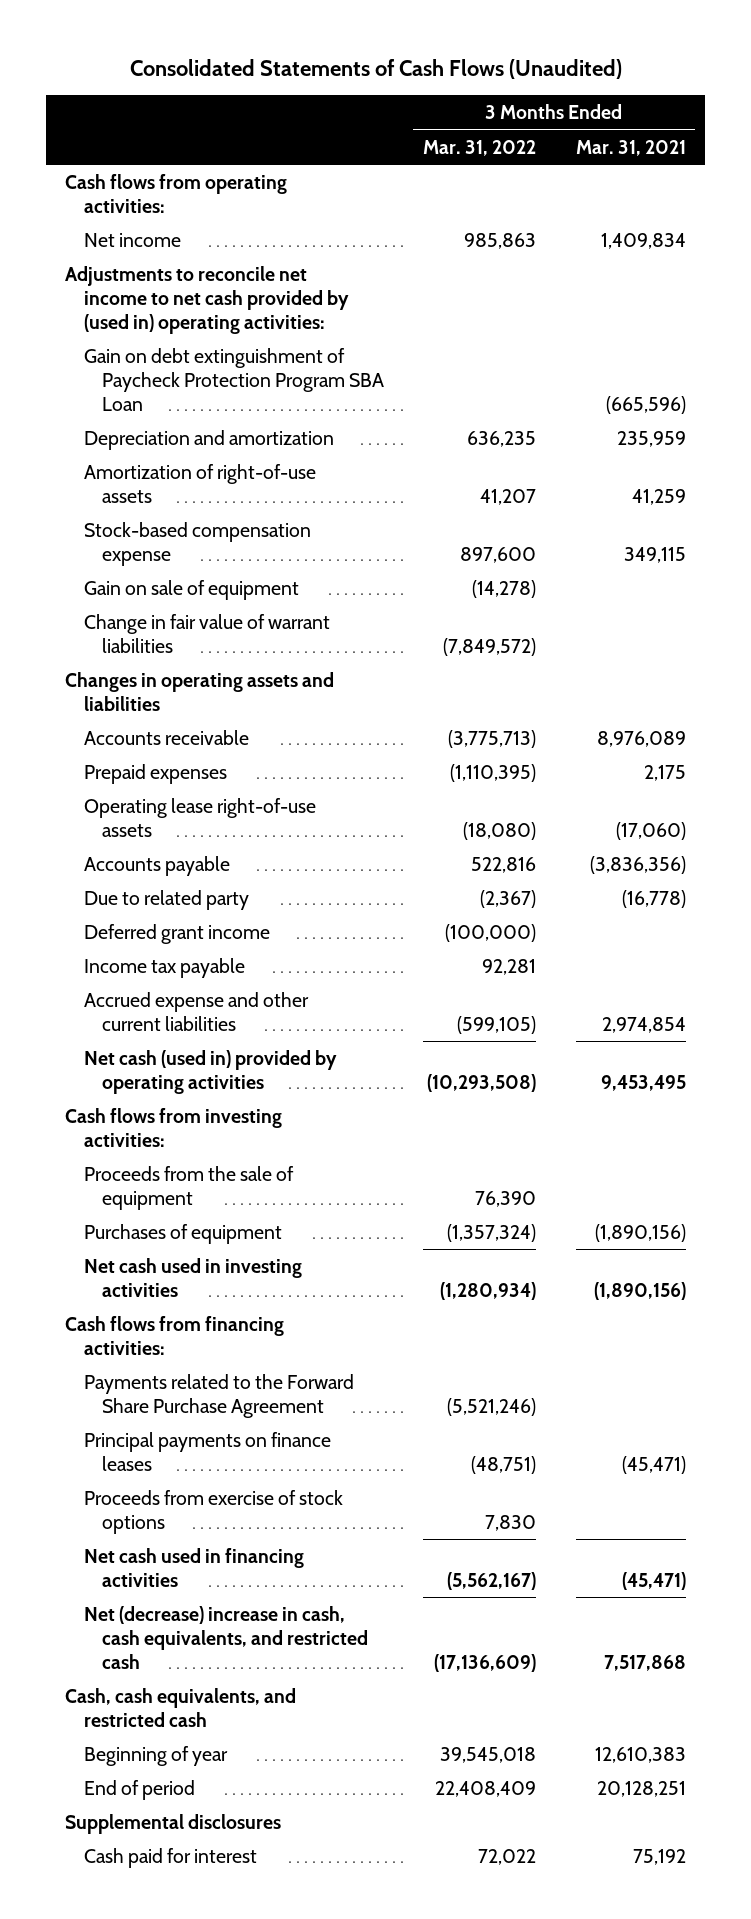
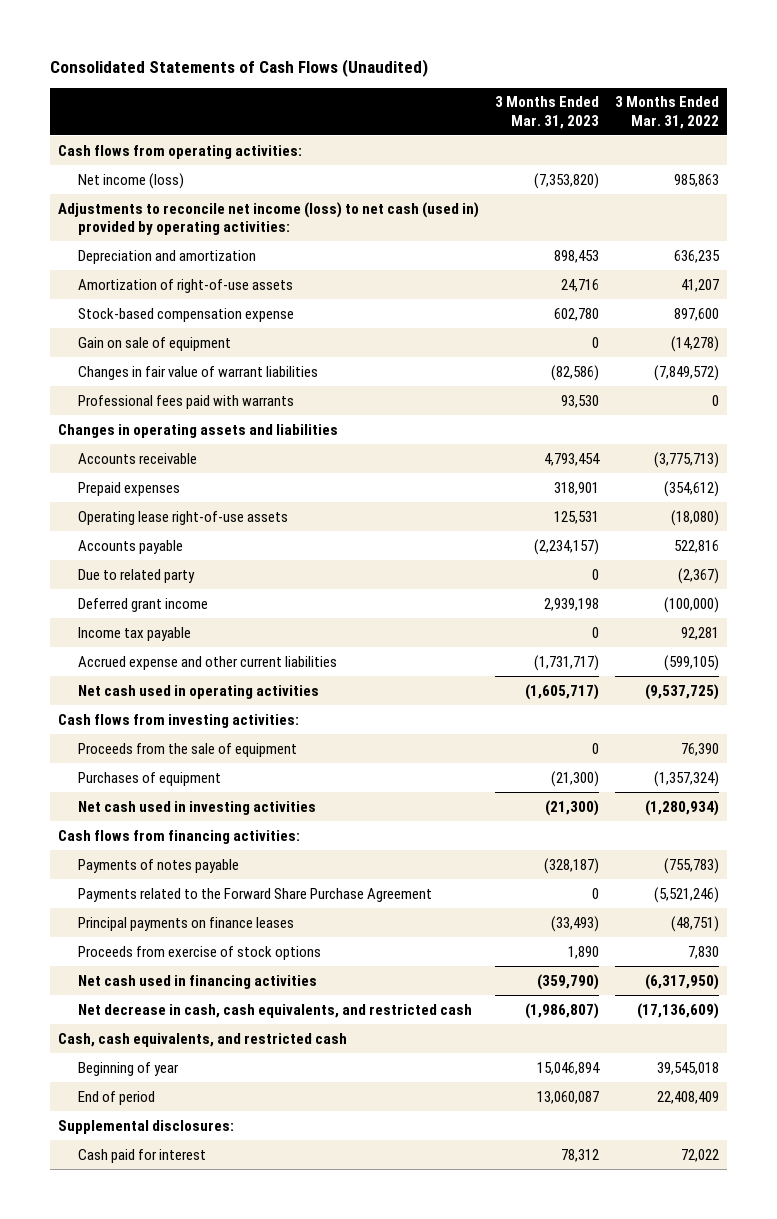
[575,139,686,156] Mar. 31, 2021 -> none
none -> [494,96,599,129] 3 Months Ended Mar. 31, 2023
[83,348,384,411] Gain on debt extinguishment of Paycheck Protection Program SBA Loan -> none
[83,233,181,248] Net income -> [78,172,185,189] Net income (loss)
[65,266,349,334] Adjustments to reconcile net income to net cash provided by (used in) operating activities: -> [57,201,479,236] Adjustments to reconcile net income (loss) to net cash (used in) provided by operating activities:
[83,614,330,653] Change in fair value of warrant liabilities -> [78,365,319,380] Changes in fair value of warrant liabilities
none -> [78,394,295,409] Professional fees paid with warrants
[450,764,537,783] (1,110,395) -> [663,480,719,497] (354,612)
[83,1050,337,1094] Net cash (used in) provided by operating activities -> [78,684,320,699] Net cash used in operating activities
[427,1073,537,1092] (10,293,508) -> [644,683,719,700] (9,537,725)
none -> [78,858,240,873] Payments of notes payable
[447,1571,537,1590] (5,562,167) -> [644,973,719,990] (6,317,950)
[83,1606,368,1669] Net (decrease) increase in cash, cash equivalents, and restricted cash -> [78,1003,473,1018] Net decrease in cash, cash equivalents, and restricted cash
[65,1814,282,1835] Supplemental disclosures -> [57,1119,234,1134] Supplemental disclosures:

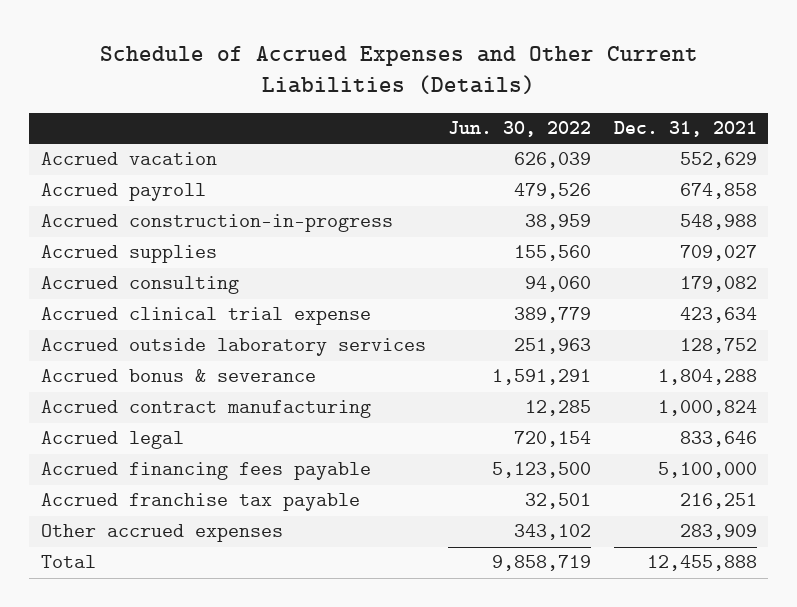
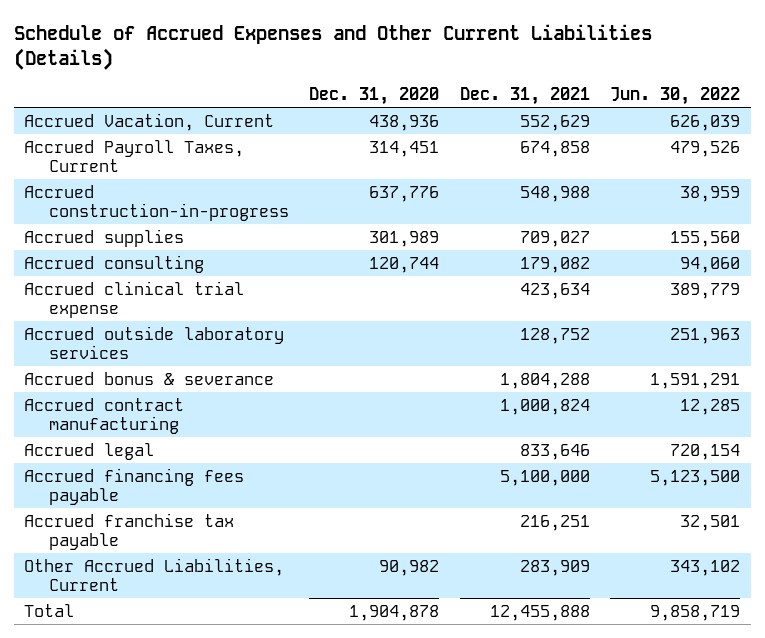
none -> [309,87,440,106] Dec. 31, 2020
[40,152,217,166] Accrued vacation -> [24,112,275,131] Accrued Vacation, Current
[40,183,206,202] Accrued payroll -> [24,139,245,172] Accrued Payroll Taxes, Current
[40,524,283,543] Other accrued expenses -> [24,557,285,591] Other Accrued Liabilities, Current

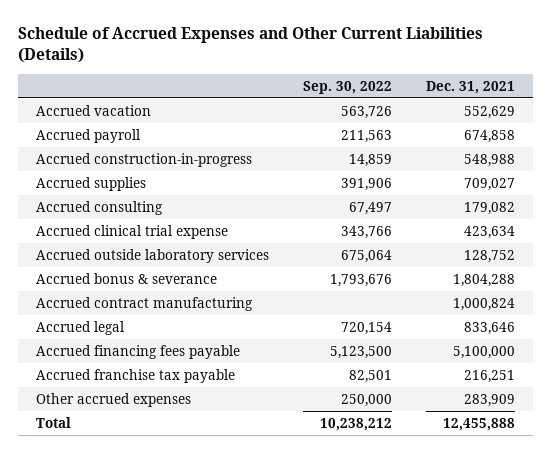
[309,87,440,106] Dec. 31, 2020 -> none
[610,87,741,106] Jun. 30, 2022 -> none
none -> [303,80,393,94] Sep. 30, 2022
[24,112,275,131] Accrued Vacation, Current -> [35,104,151,116] Accrued vacation
[24,139,245,172] Accrued Payroll Taxes, Current -> [35,128,141,143] Accrued payroll
[24,557,285,591] Other Accrued Liabilities, Current -> [35,392,191,407] Other accrued expenses

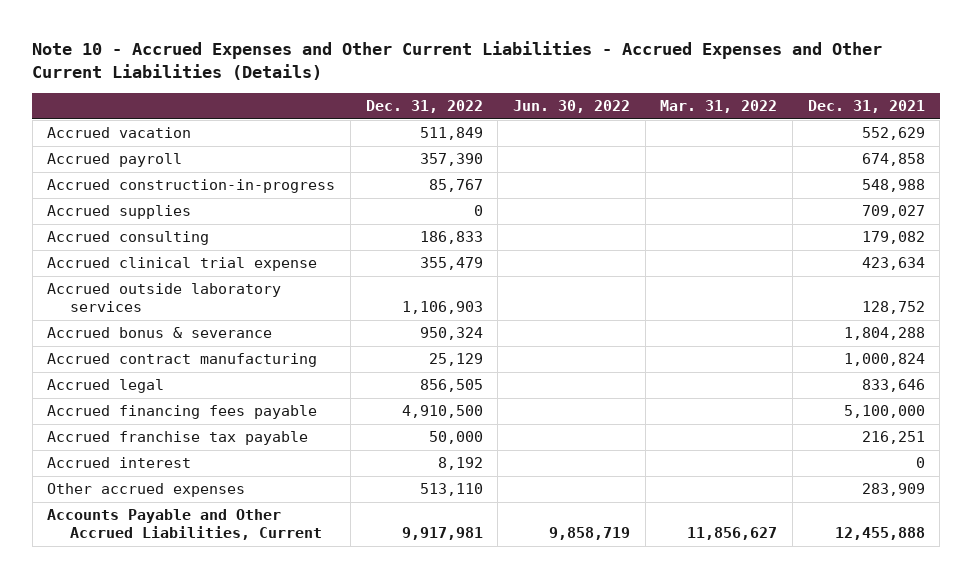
[18,27,484,64] Schedule of Accrued Expenses and Other Current Liabilities (Details) -> [32,41,883,81] Note 10 - Accrued Expenses and Other Current Liabilities - Accrued Expenses and Other Current Liabilities (Details)
[303,80,393,94] Sep. 30, 2022 -> none
none -> [365,100,483,114] Dec. 31, 2022
none -> [513,100,631,114] Jun. 30, 2022
none -> [660,100,778,114] Mar. 31, 2022
none -> [47,457,192,469] Accrued interest
[35,416,71,428] Total -> [47,509,323,541] Accounts Payable and Other Accrued Liabilities, Current

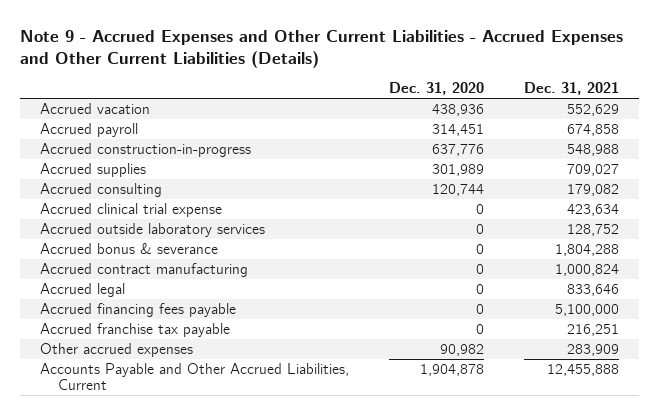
[32,41,883,81] Note 10 - Accrued Expenses and Other Current Liabilities - Accrued Expenses and Other Current Liabilities (Details) -> [19,29,623,69] Note 9 - Accrued Expenses and Other Current Liabilities - Accrued Expenses and Other Current Liabilities (Details)
[365,100,483,114] Dec. 31, 2022 -> none
[513,100,631,114] Jun. 30, 2022 -> none
[660,100,778,114] Mar. 31, 2022 -> none
none -> [389,82,485,96] Dec. 31, 2020
[47,457,192,469] Accrued interest -> none

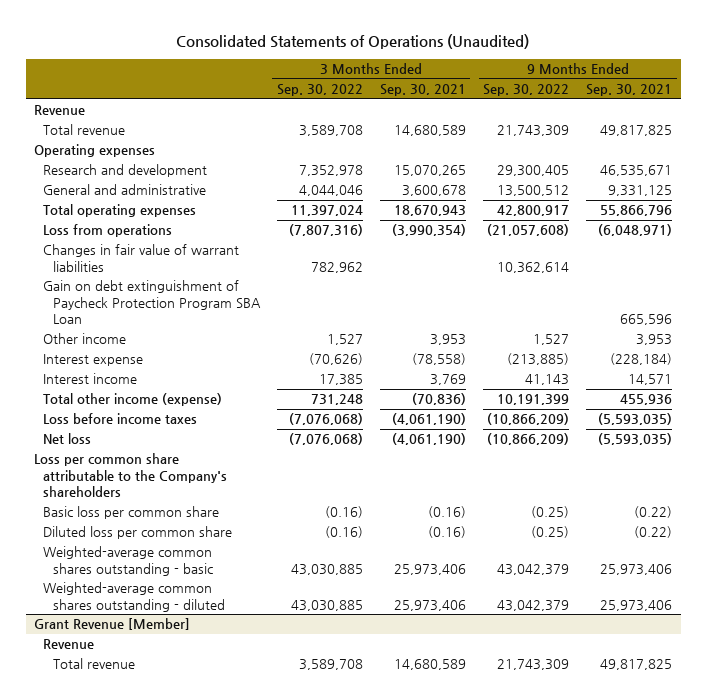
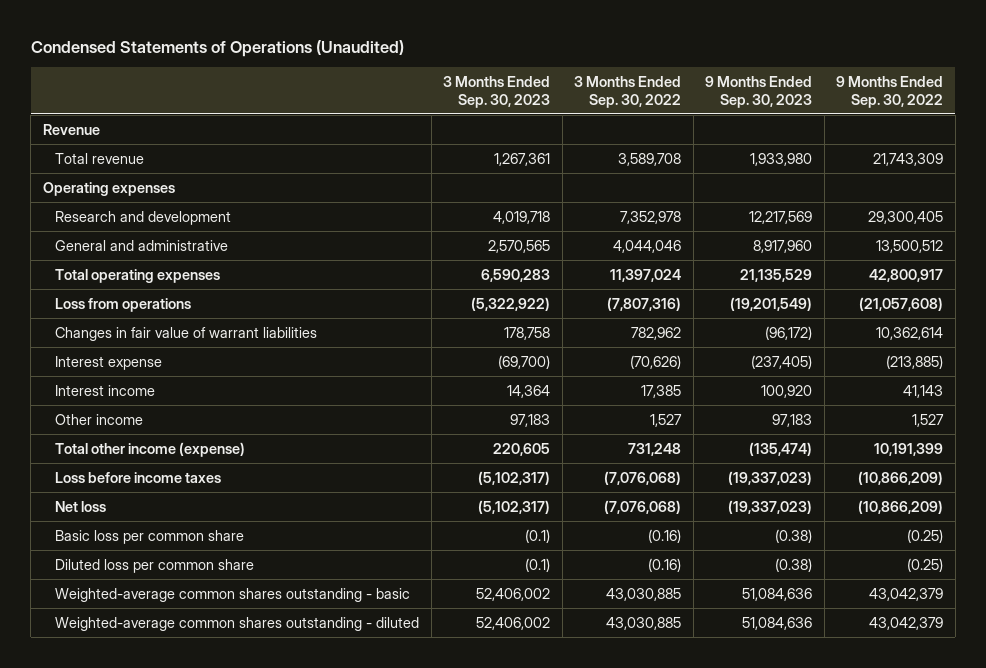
[176,33,530,49] Consolidated Statements of Operations (Unaudited) -> [30,39,404,57] Condensed Statements of Operations (Unaudited)
[379,84,466,97] Sep. 30, 2021 -> none
[586,84,673,97] Sep. 30, 2021 -> none
none -> [443,75,551,108] 3 Months Ended Sep. 30, 2023
none -> [705,75,813,108] 9 Months Ended Sep. 30, 2023
[43,280,261,325] Gain on debt extinguishment of Paycheck Protection Program SBA Loan -> none
[43,333,127,345] Other income -> [55,413,144,425] Other income
[34,453,228,498] Loss per common share attributable to the Company's shareholders -> none
[34,618,191,631] Grant Revenue [Member] -> none
[43,639,95,650] Revenue -> none
[52,658,135,670] Total revenue -> none

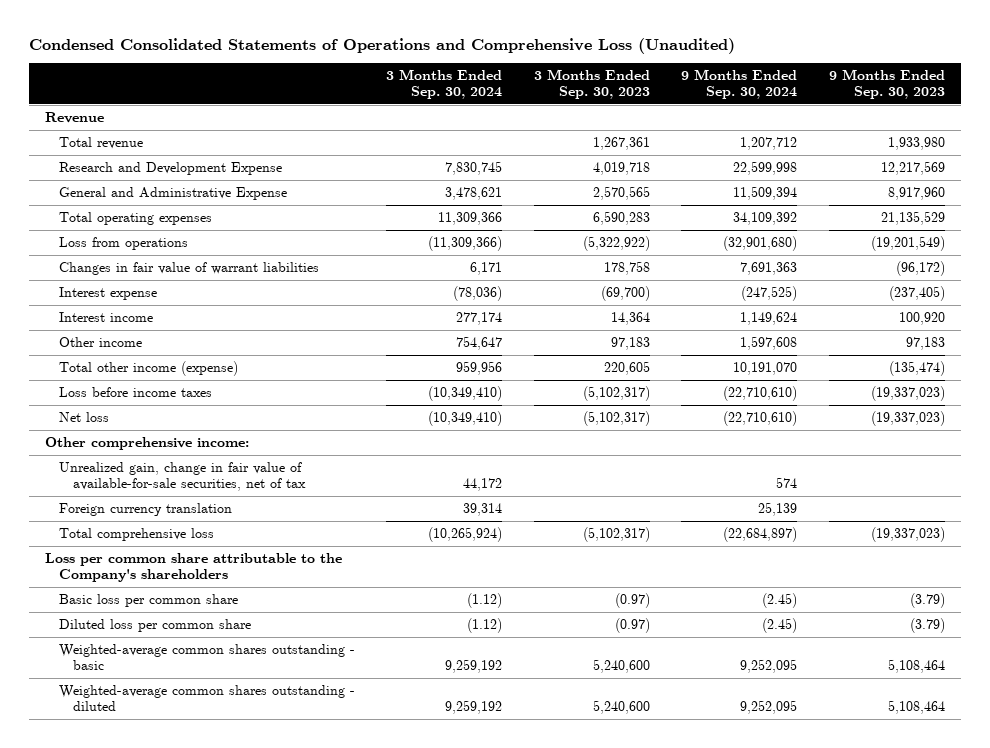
[30,39,404,57] Condensed Statements of Operations (Unaudited) -> [28,37,735,54] Condensed Consolidated Statements of Operations and Comprehensive Loss (Unaudited)
[574,75,682,108] 3 Months Ended Sep. 30, 2022 -> none
[836,75,944,108] 9 Months Ended Sep. 30, 2022 -> none
none -> [386,68,503,99] 3 Months Ended Sep. 30, 2024
none -> [681,68,798,99] 9 Months Ended Sep. 30, 2024
[42,181,175,196] Operating expenses -> none
[55,210,232,225] Research and development -> [58,162,282,176] Research and Development Expense
[55,239,229,251] General and administrative -> [58,187,287,201] General and Administrative Expense
none -> [44,437,249,451] Other comprehensive income:
none -> [58,462,307,491] Unrealized gain, change in fair value of available-for-sale securities, net of tax
none -> [58,503,232,517] Foreign currency translation
none -> [58,528,214,542] Total comprehensive loss
none -> [44,553,342,582] Loss per common share attributable to the Company's shareholders
[525,528,551,543] (0.1) -> [614,593,650,609] (0.97)
[775,528,813,543] (0.38) -> [909,593,945,609] (3.79)
[525,557,551,572] (0.1) -> [614,618,650,634] (0.97)
[775,557,813,572] (0.38) -> [909,618,945,634] (3.79)
[476,587,551,601] 52,406,002 -> [592,658,650,673] 5,240,600
[742,587,813,601] 51,084,636 -> [887,658,945,673] 5,108,464
[476,616,551,630] 52,406,002 -> [592,699,650,714] 5,240,600
[742,616,813,630] 51,084,636 -> [887,699,945,714] 5,108,464

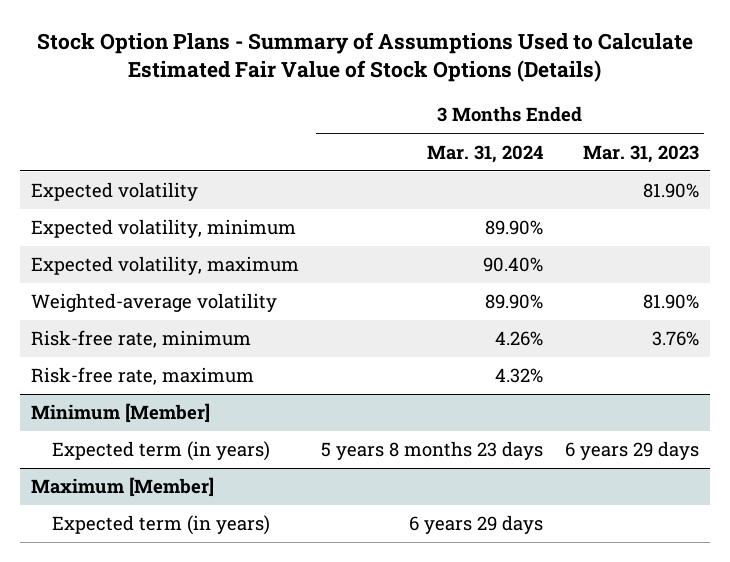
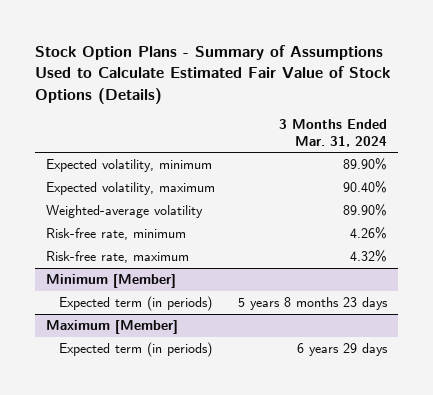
[582,144,699,163] Mar. 31, 2023 -> none
[31,182,199,202] Expected volatility -> none
[51,441,270,462] Expected term (in years) -> [58,296,212,312] Expected term (in periods)
[51,515,270,536] Expected term (in years) -> [58,342,212,358] Expected term (in periods)

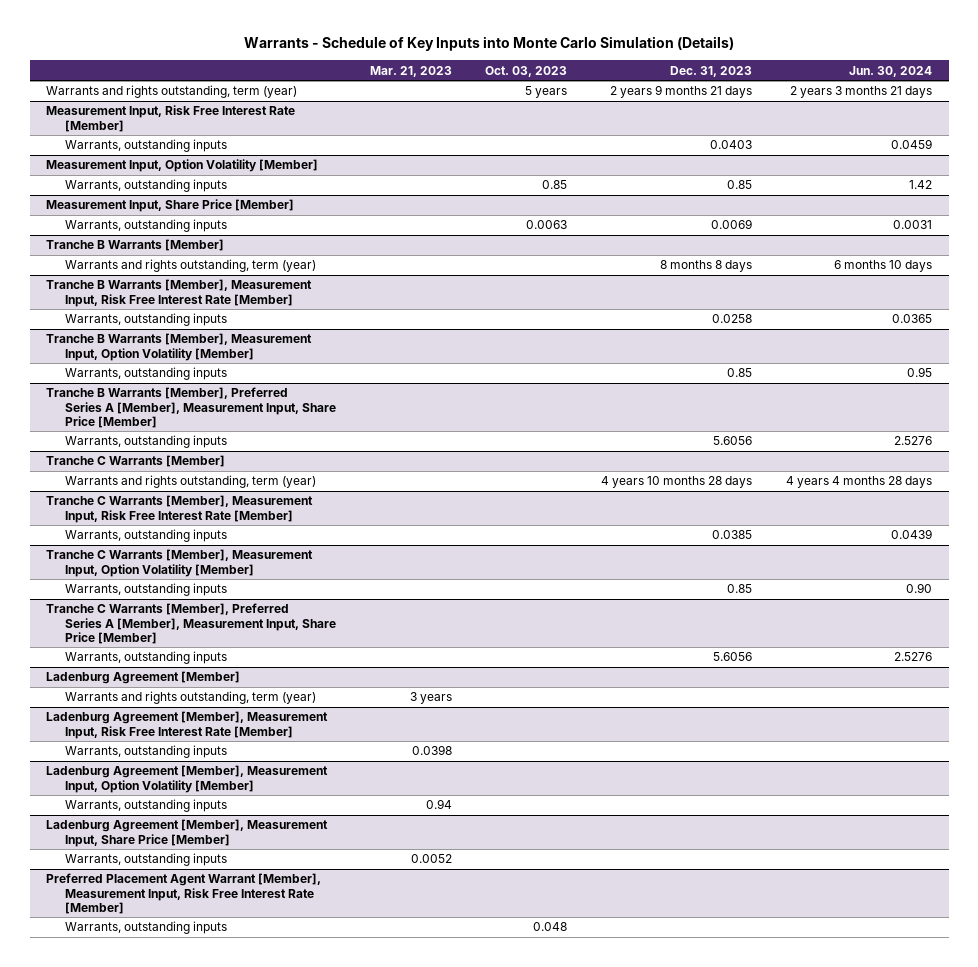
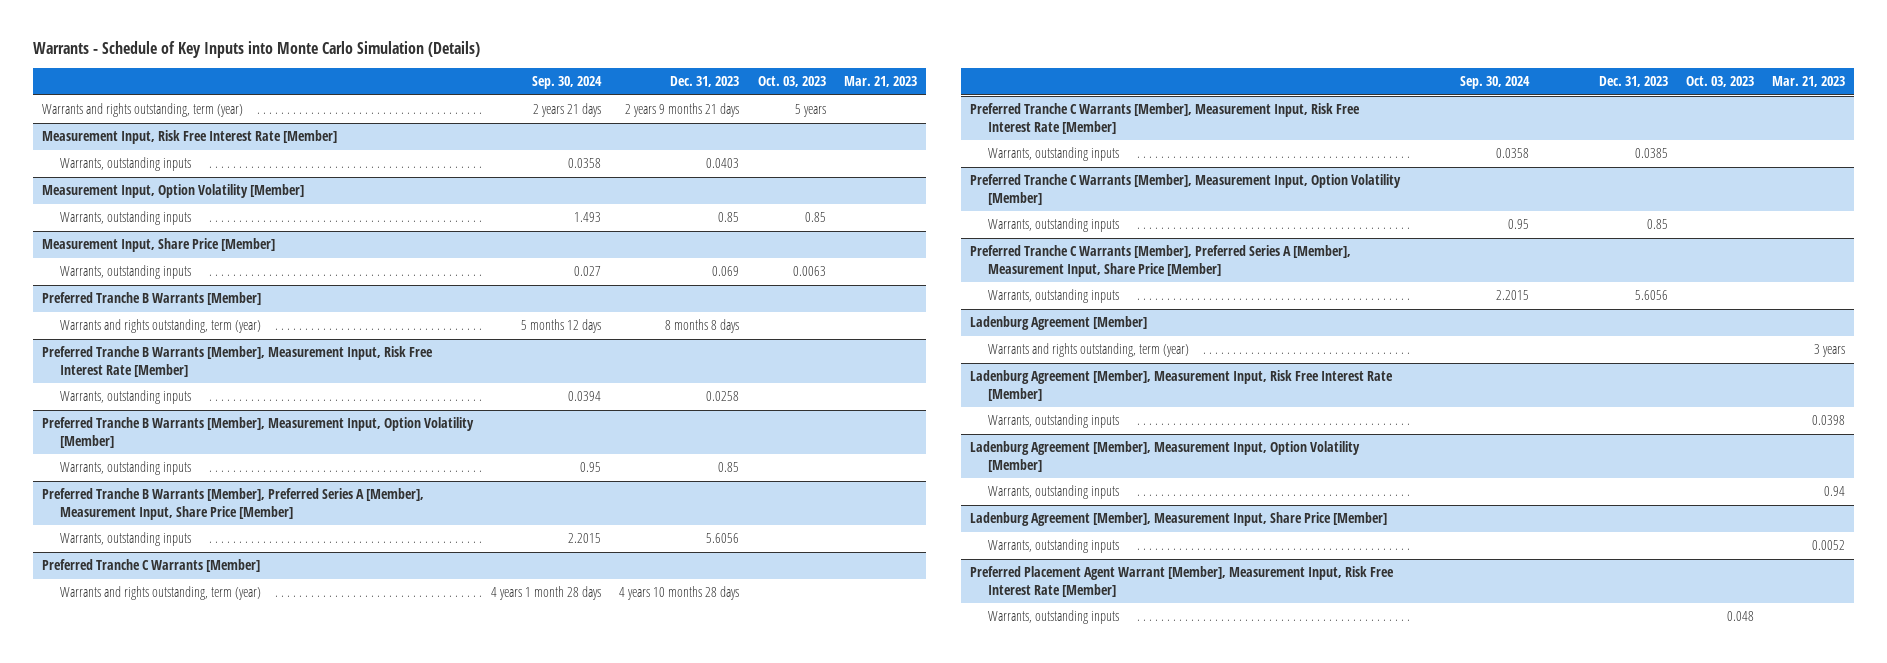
[848,65,932,77] Jun. 30, 2024 -> none
none -> [532,76,603,90] Sep. 30, 2024
[711,219,753,230] 0.0069 -> [712,266,740,277] 0.069
[46,239,225,252] Tranche B Warrants [Member] -> [41,292,261,306] Preferred Tranche B Warrants [Member]
[46,279,313,307] Tranche B Warrants [Member], Measurement Input, Risk Free Interest Rate [Member] -> [41,346,433,377] Preferred Tranche B Warrants [Member], Measurement Input, Risk Free Interest Rate [Member]
[46,333,313,361] Tranche B Warrants [Member], Measurement Input, Option Volatility [Member] -> [41,417,474,448] Preferred Tranche B Warrants [Member], Measurement Input, Option Volatility [Member]
[46,387,337,428] Tranche B Warrants [Member], Preferred Series A [Member], Measurement Input, Share Price [Member] -> [41,488,424,520] Preferred Tranche B Warrants [Member], Preferred Series A [Member], Measurement Input, Share Price [Member]
[46,455,226,468] Tranche C Warrants [Member] -> [41,559,260,573] Preferred Tranche C Warrants [Member]
[46,495,314,523] Tranche C Warrants [Member], Measurement Input, Risk Free Interest Rate [Member] -> [969,103,1360,134] Preferred Tranche C Warrants [Member], Measurement Input, Risk Free Interest Rate [Member]
[46,549,314,577] Tranche C Warrants [Member], Measurement Input, Option Volatility [Member] -> [969,174,1401,205] Preferred Tranche C Warrants [Member], Measurement Input, Option Volatility [Member]
[46,603,337,644] Tranche C Warrants [Member], Preferred Series A [Member], Measurement Input, Share Price [Member] -> [969,245,1351,277] Preferred Tranche C Warrants [Member], Preferred Series A [Member], Measurement Input, Share Price [Member]

